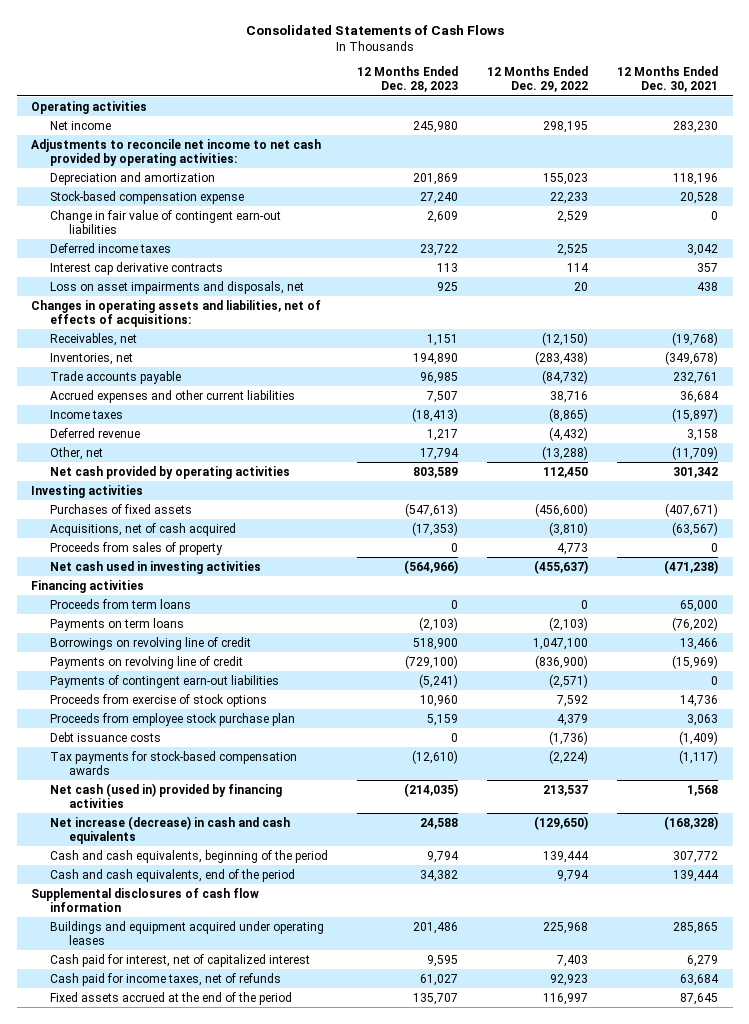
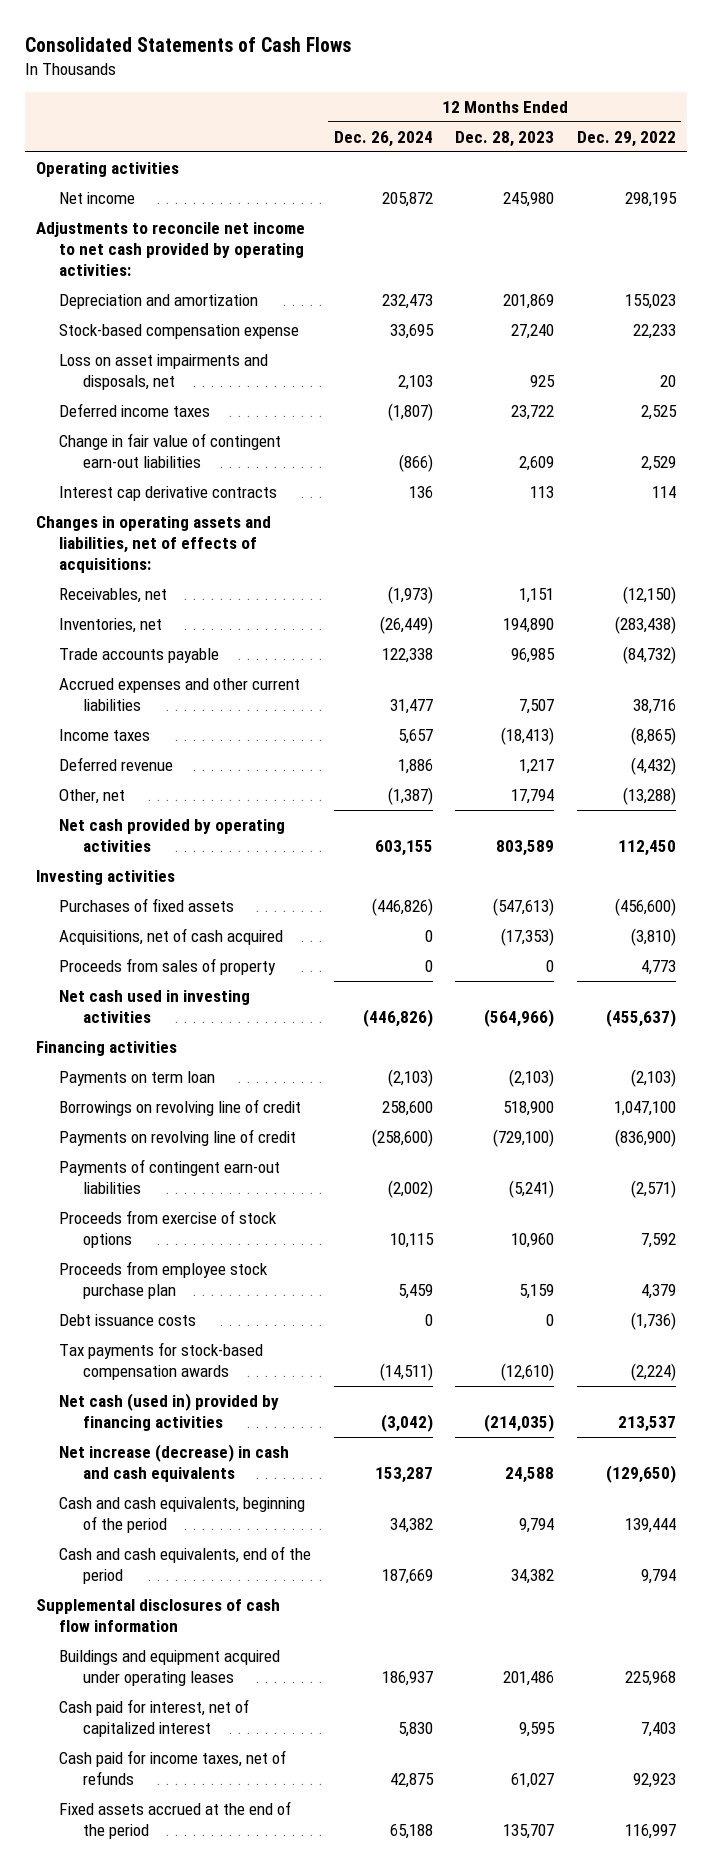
[617,66,719,93] 12 Months Ended Dec. 30, 2021 -> none
none -> [333,130,433,147] Dec. 26, 2024
[49,280,304,294] Loss on asset impairments and disposals, net -> [59,354,269,391] Loss on asset impairments and disposals, net
[49,209,281,234] Change in fair value of contingent earn-out liabilities -> [59,433,282,469] Change in fair value of contingent earn-out liabilities
[49,598,191,609] Proceeds from term loans -> none
[49,617,184,631] Payments on term loans -> [59,1071,216,1087] Payments on term loan

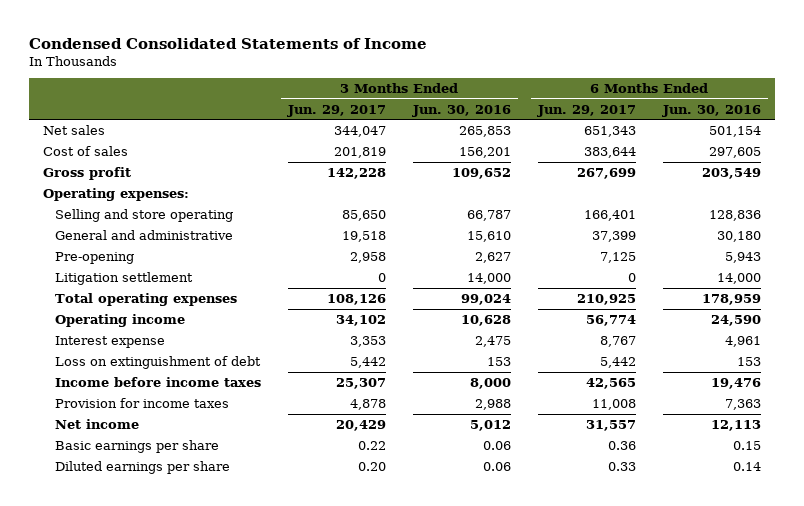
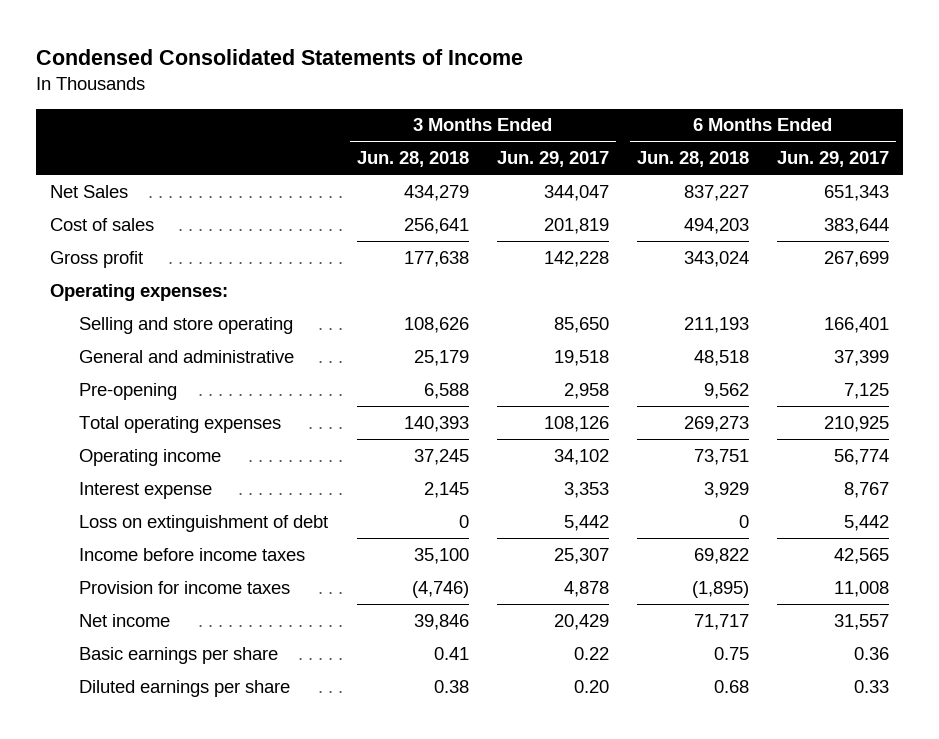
[411,104,511,117] Jun. 30, 2016 -> none
[662,104,762,117] Jun. 30, 2016 -> none
none -> [356,151,469,168] Jun. 28, 2018
none -> [636,151,749,168] Jun. 28, 2018
[43,124,106,135] Net sales -> [50,184,129,198] Net Sales
[54,271,193,285] Litigation settlement -> none

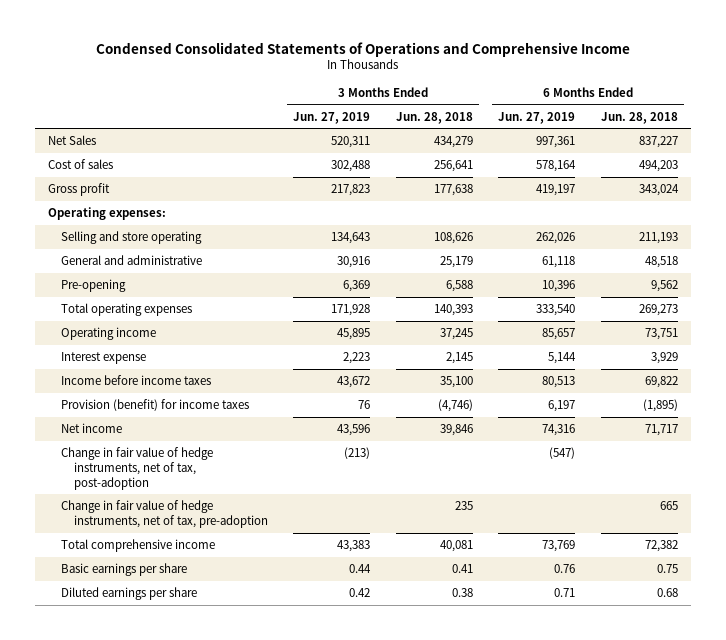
[36,49,524,66] Condensed Consolidated Statements of Income -> [96,41,631,57] Condensed Consolidated Statements of Operations and Comprehensive Income
[496,151,609,168] Jun. 29, 2017 -> none
[776,151,889,168] Jun. 29, 2017 -> none
none -> [293,111,371,124] Jun. 27, 2019
none -> [498,111,576,124] Jun. 27, 2019
[79,514,329,532] Loss on extinguishment of debt -> none
[79,580,291,594] Provision for income taxes -> [60,399,249,412] Provision (benefit) for income taxes
none -> [60,447,213,490] Change in fair value of hedge instruments, net of tax, post-adoption
none -> [60,500,268,529] Change in fair value of hedge instruments, net of tax, pre-adoption
none -> [60,539,215,553] Total comprehensive income

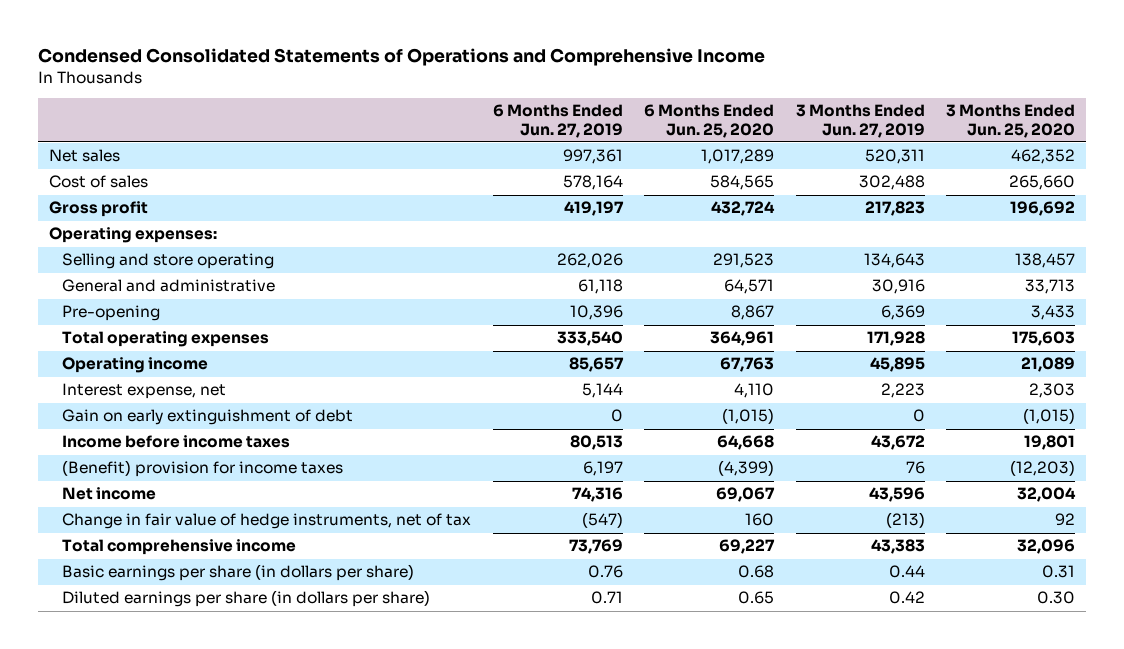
[395,111,473,124] Jun. 28, 2018 -> none
[600,111,678,124] Jun. 28, 2018 -> none
none -> [644,104,775,138] 6 Months Ended Jun. 25, 2020
none -> [946,104,1076,138] 3 Months Ended Jun. 25, 2020
[48,135,97,146] Net Sales -> [48,149,120,163] Net sales
[60,352,146,365] Interest expense -> [62,383,227,400] Interest expense, net
none -> [62,409,354,426] Gain on early extinguishment of debt
[60,399,249,412] Provision (benefit) for income taxes -> [62,460,344,478] (Benefit) provision for income taxes
[60,500,268,529] Change in fair value of hedge instruments, net of tax, pre-adoption -> none
[60,447,213,490] Change in fair value of hedge instruments, net of tax, post-adoption -> [62,513,472,530] Change in fair value of hedge instruments, net of tax
[60,563,187,577] Basic earnings per share -> [62,564,415,582] Basic earnings per share (in dollars per share)
[60,587,197,601] Diluted earnings per share -> [62,590,431,608] Diluted earnings per share (in dollars per share)

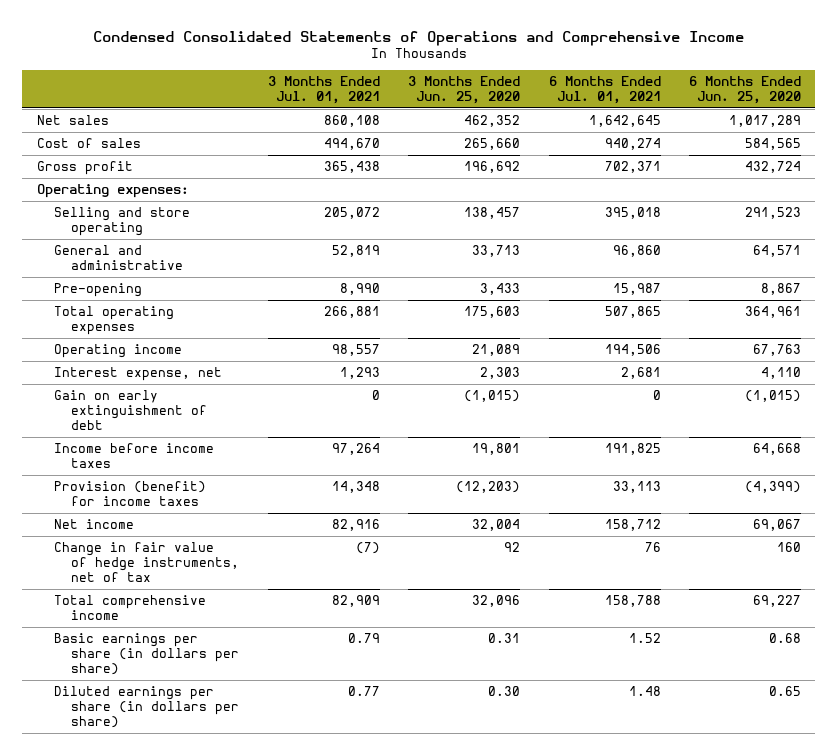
[492,104,623,138] 6 Months Ended Jun. 27, 2019 -> none
[795,104,925,138] 3 Months Ended Jun. 27, 2019 -> none
none -> [267,76,380,105] 3 Months Ended Jul. 01, 2021
none -> [548,76,661,105] 6 Months Ended Jul. 01, 2021
[62,460,344,478] (Benefit) provision for income taxes -> [54,480,207,506] Provision (benefit) for income taxes

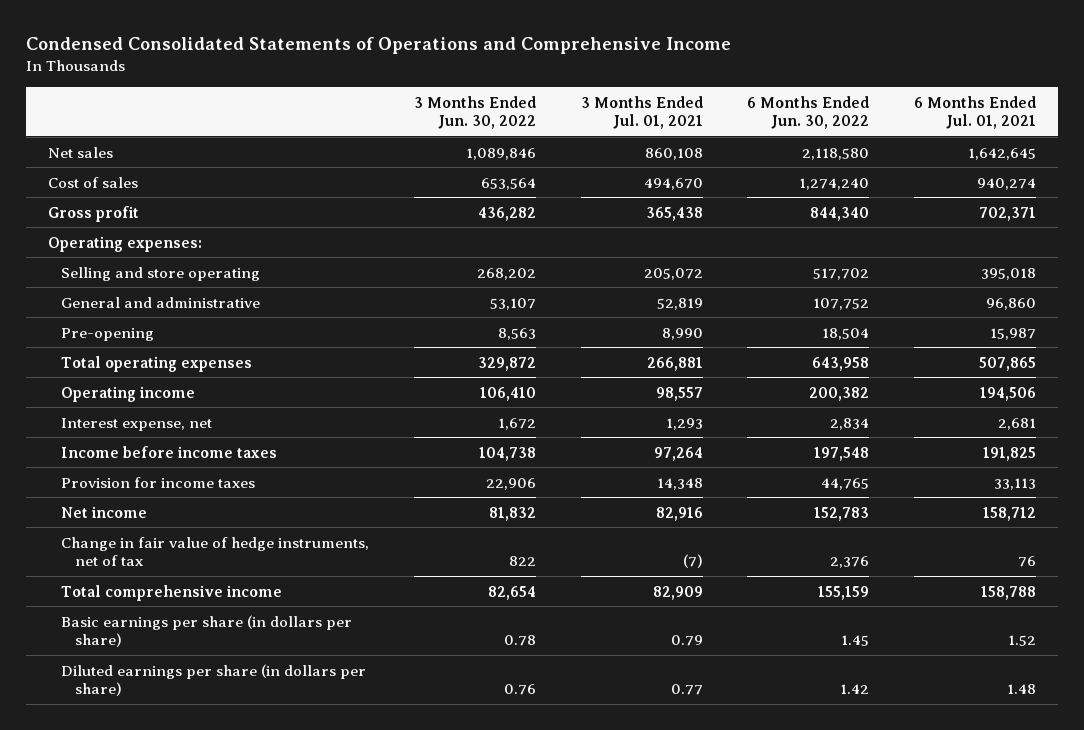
[408,76,521,105] 3 Months Ended Jun. 25, 2020 -> none
[689,76,802,105] 6 Months Ended Jun. 25, 2020 -> none
none -> [413,95,536,129] 3 Months Ended Jun. 30, 2022
none -> [747,95,870,129] 6 Months Ended Jun. 30, 2022
[54,389,208,430] Gain on early extinguishment of debt -> none
[54,480,207,506] Provision (benefit) for income taxes -> [61,476,256,488] Provision for income taxes

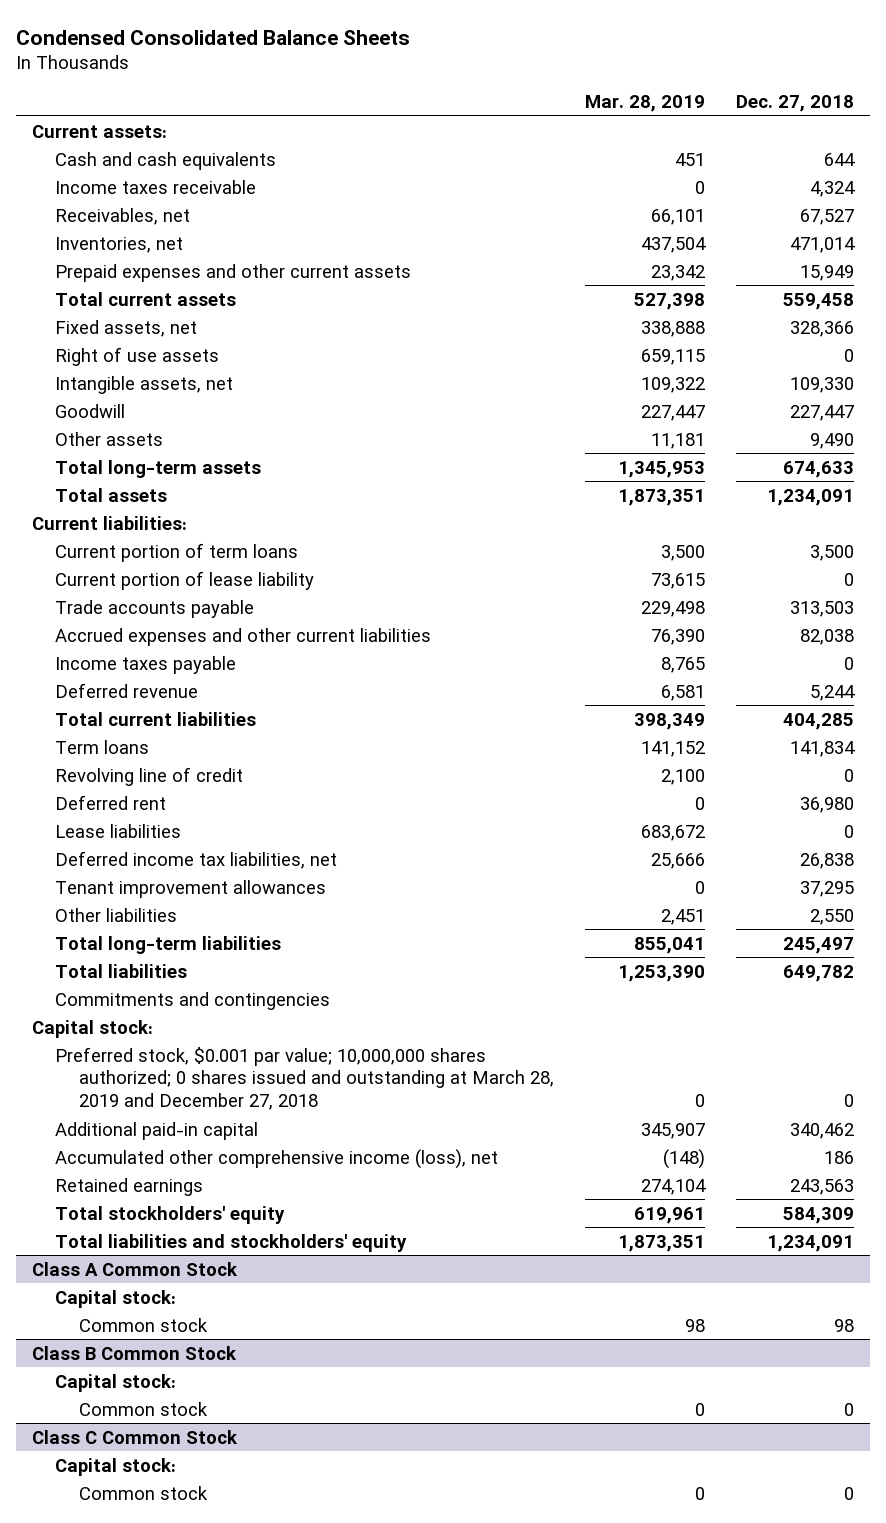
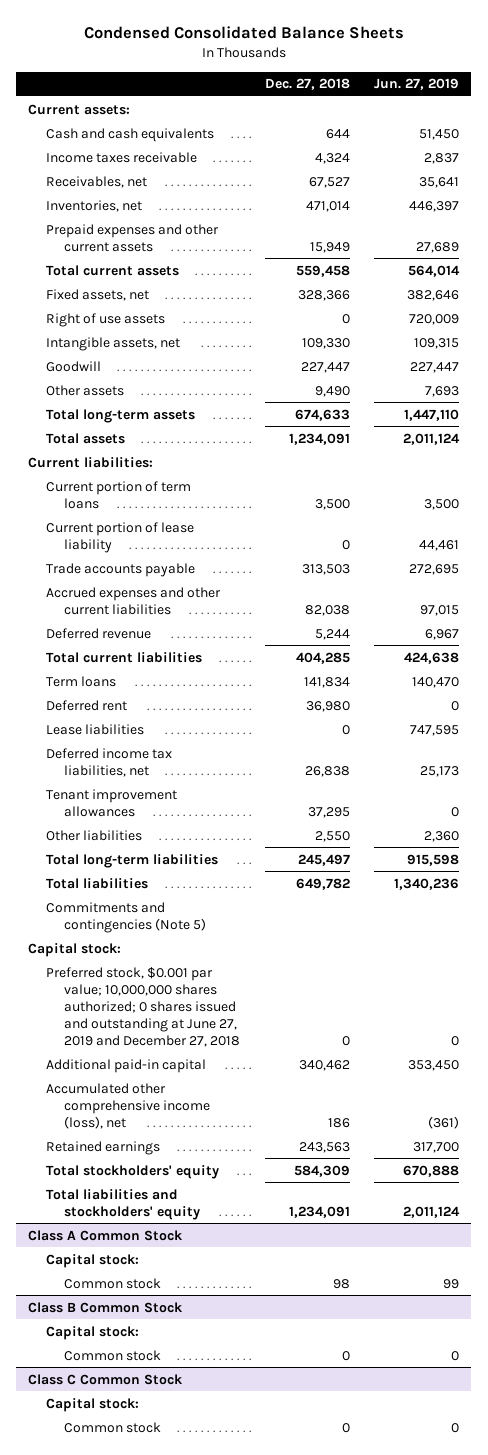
[585,95,706,113] Mar. 28, 2019 -> none
none -> [374,78,460,91] Jun. 27, 2019
[55,655,237,674] Income taxes payable -> none
[55,766,244,786] Revolving line of credit -> none
[55,991,331,1010] Commitments and contingencies -> [46,901,207,933] Commitments and contingencies (Note 5)
[55,1046,555,1110] Preferred stock, $0.001 par value; 10,000,000 shares authorized; 0 shares issued and outstanding at March 28, 2019 and December 27, 2018 -> [46,966,241,1047] Preferred stock, $0.001 par value; 10,000,000 shares authorized; 0 shares issued and outstanding at June 27, 2019 and December 27, 2018

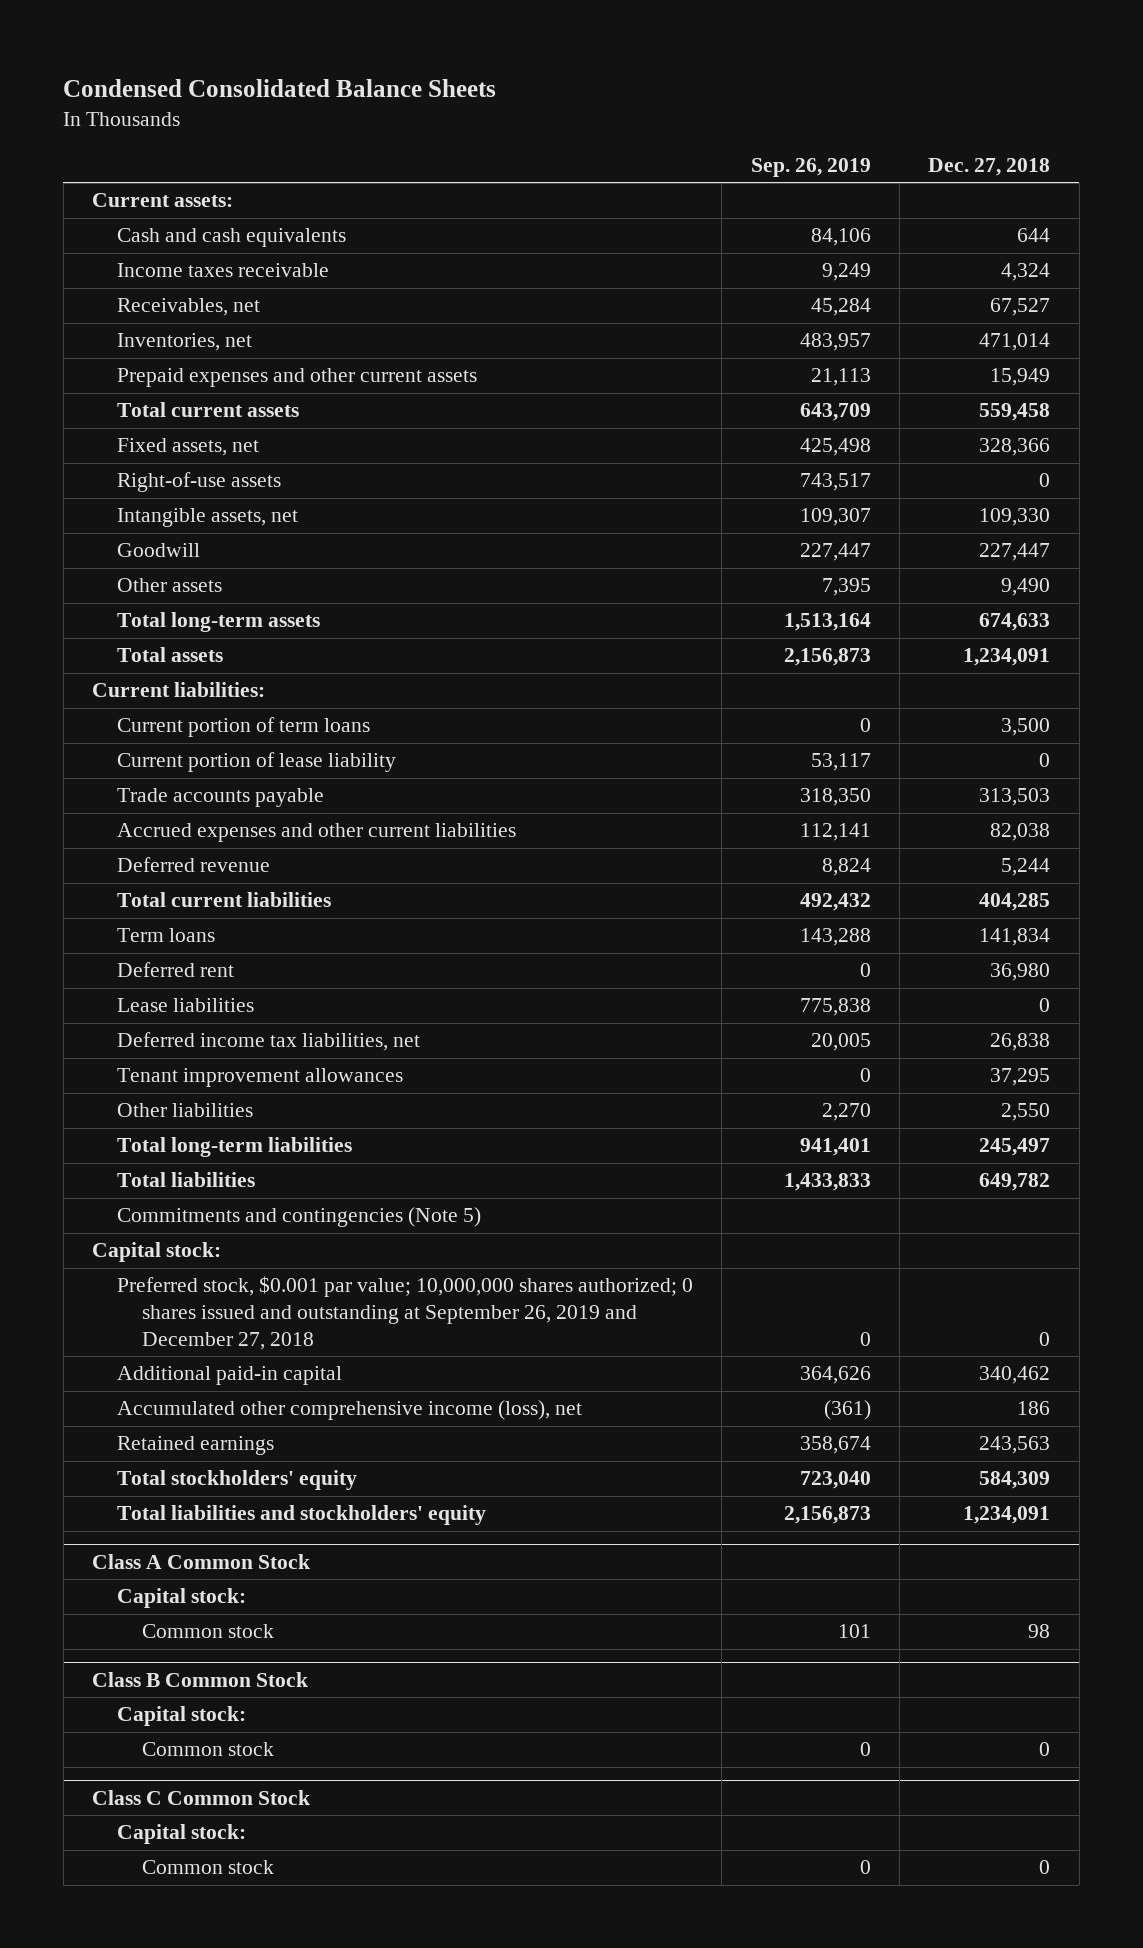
[374,78,460,91] Jun. 27, 2019 -> none
none -> [750,158,871,178] Sep. 26, 2019
[46,312,166,327] Right of use assets -> [116,472,281,493] Right-of-use assets
[46,966,241,1047] Preferred stock, $0.001 par value; 10,000,000 shares authorized; 0 shares issued and outstanding at June 27, 2019 and December 27, 2018 -> [116,1276,693,1350] Preferred stock, $0.001 par value; 10,000,000 shares authorized; 0 shares issued and outstanding at September 26, 2019 and December 27, 2018

